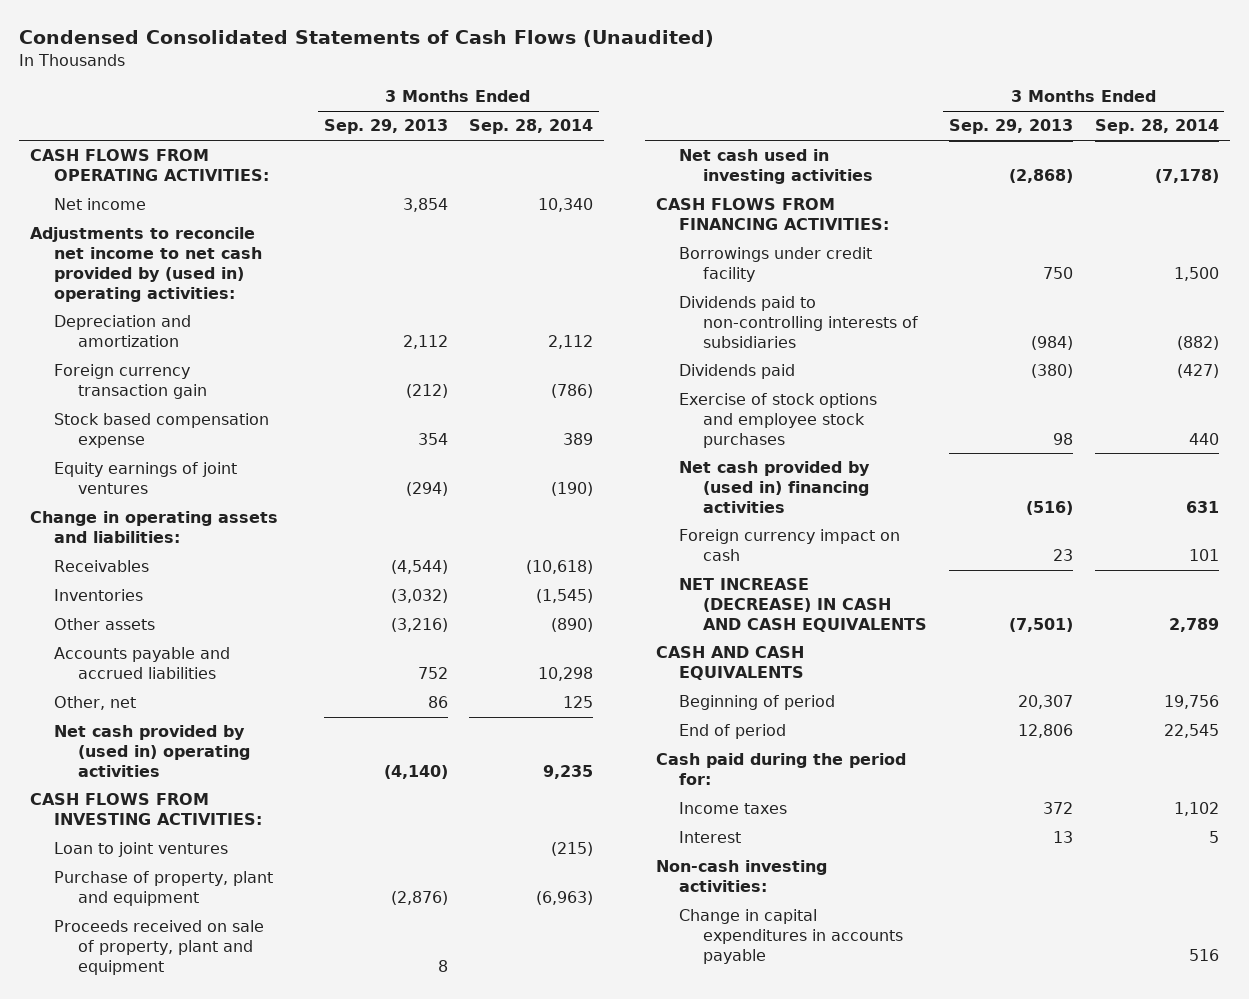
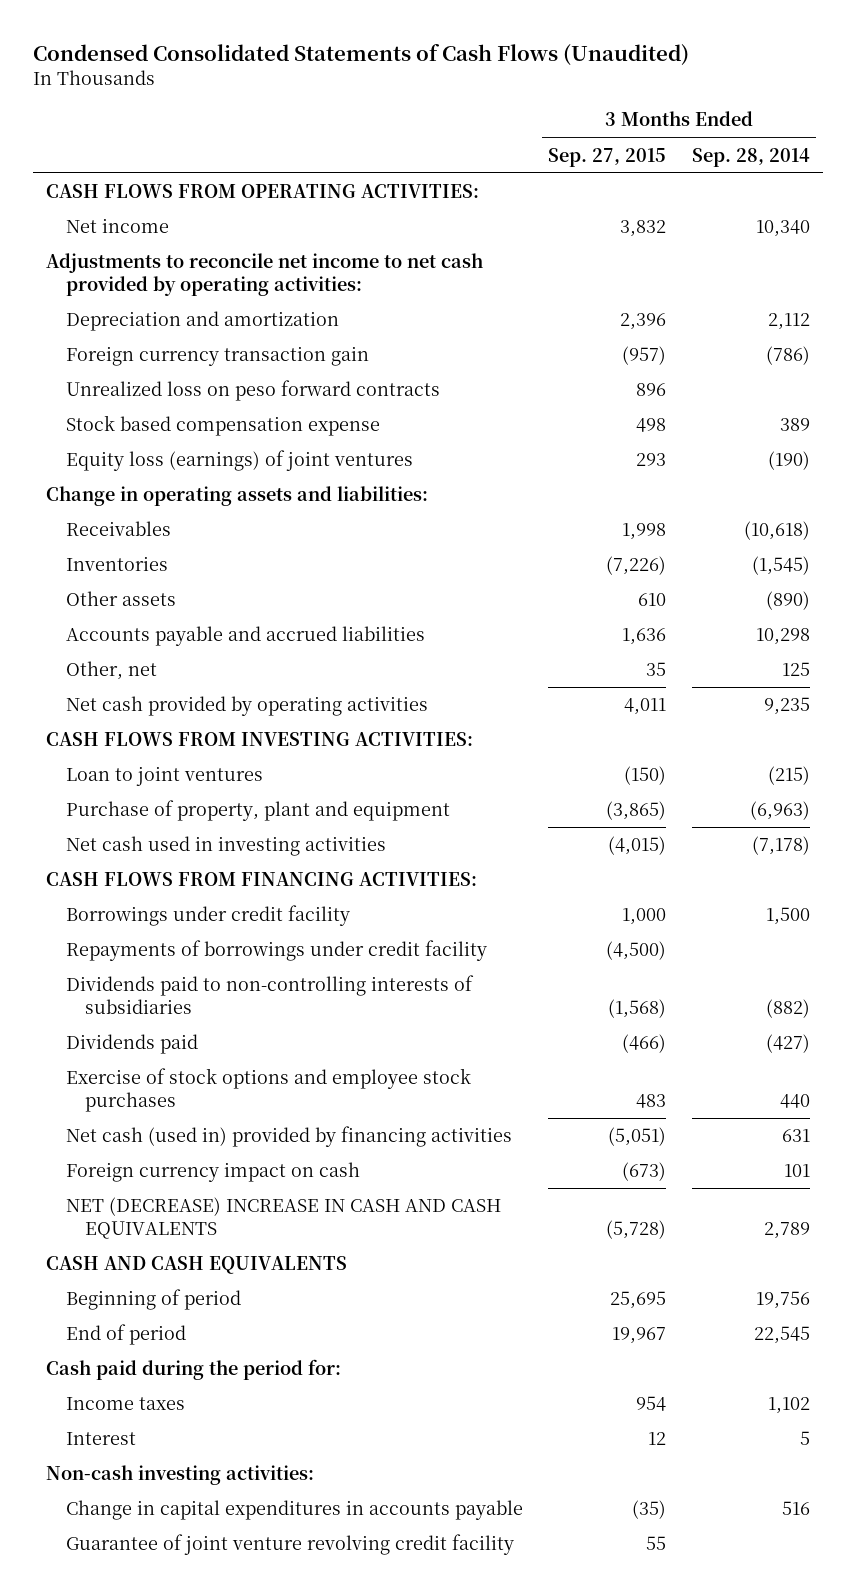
[323,119,448,135] Sep. 29, 2013 -> none
none -> [548,147,667,167] Sep. 27, 2015
[30,227,262,302] Adjustments to reconcile net income to net cash provided by (used in) operating activities: -> [45,253,483,296] Adjustments to reconcile net income to net cash provided by operating activities:
none -> [65,380,440,402] Unrealized loss on peso forward contracts
[53,462,237,495] Equity earnings of joint ventures -> [65,450,413,472] Equity loss (earnings) of joint ventures
[53,725,250,777] Net cash provided by (used in) operating activities -> [65,696,428,717] Net cash provided by operating activities
[53,920,264,975] Proceeds received on sale of property, plant and equipment -> none
none -> [65,940,487,962] Repayments of borrowings under credit facility
[679,461,871,513] Net cash provided by (used in) financing activities -> [65,1126,512,1148] Net cash (used in) provided by financing activities
[679,578,927,632] NET INCREASE (DECREASE) IN CASH AND CASH EQUIVALENTS -> [65,1197,501,1239] NET (DECREASE) INCREASE IN CASH AND CASH EQUIVALENTS
none -> [65,1534,514,1556] Guarantee of joint venture revolving credit facility

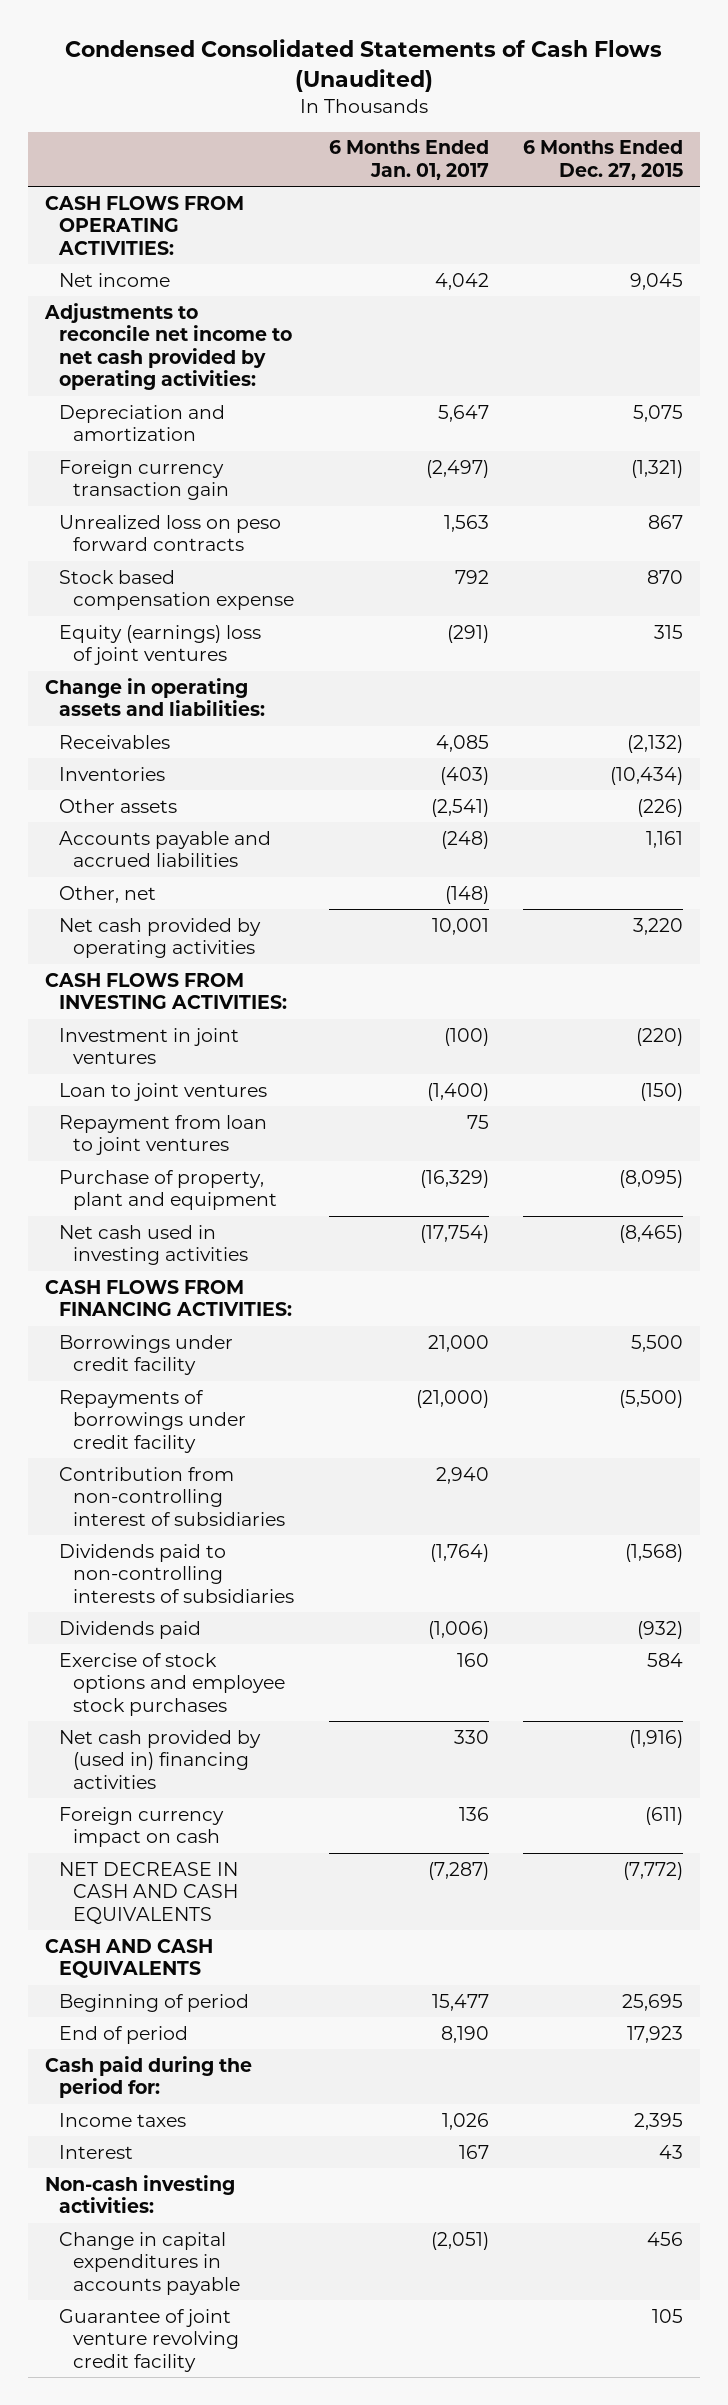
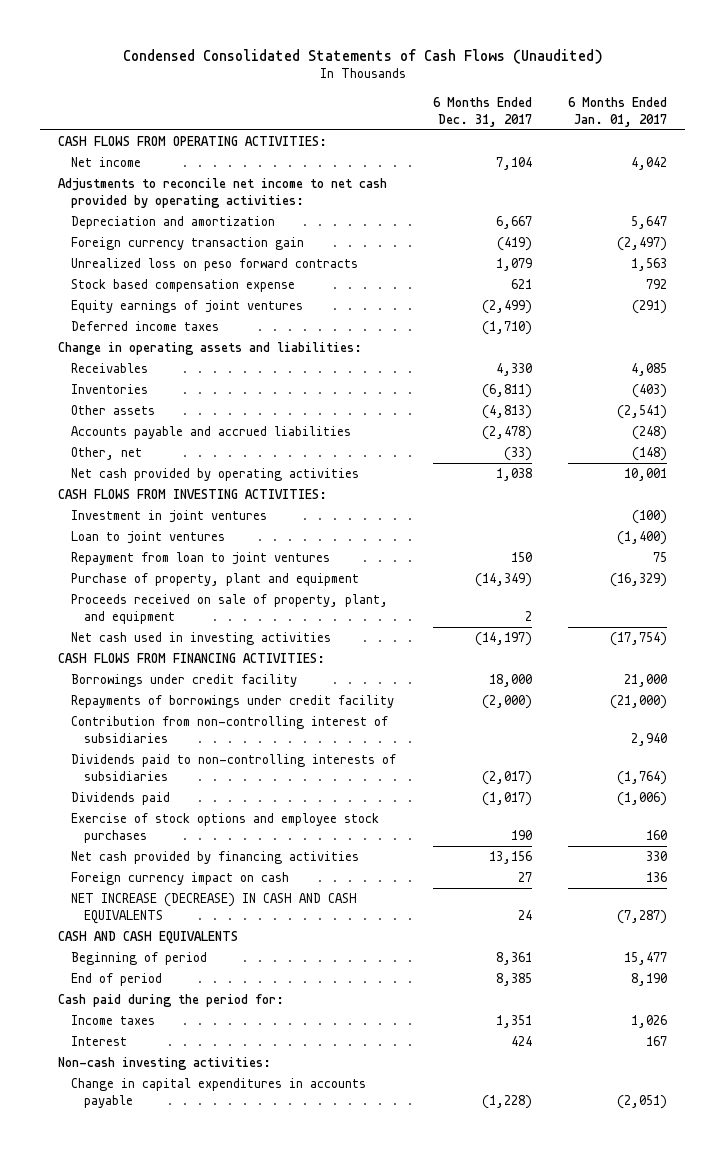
[523,140,684,180] 6 Months Ended Dec. 27, 2015 -> none
none -> [432,96,532,127] 6 Months Ended Dec. 31, 2017
[59,624,262,666] Equity (earnings) loss of joint ventures -> [71,300,304,314] Equity earnings of joint ventures
none -> [71,321,220,332] Deferred income taxes
none -> [71,594,389,624] Proceeds received on sale of property, plant, and equipment
[59,1729,262,1789] Net cash provided by (used in) financing activities -> [71,851,360,865] Net cash provided by financing activities
[59,1861,239,1924] NET DECREASE IN CASH AND CASH EQUIVALENTS -> [71,893,358,924] NET INCREASE (DECREASE) IN CASH AND CASH EQUIVALENTS
[59,2308,240,2372] Guarantee of joint venture revolving credit facility -> none

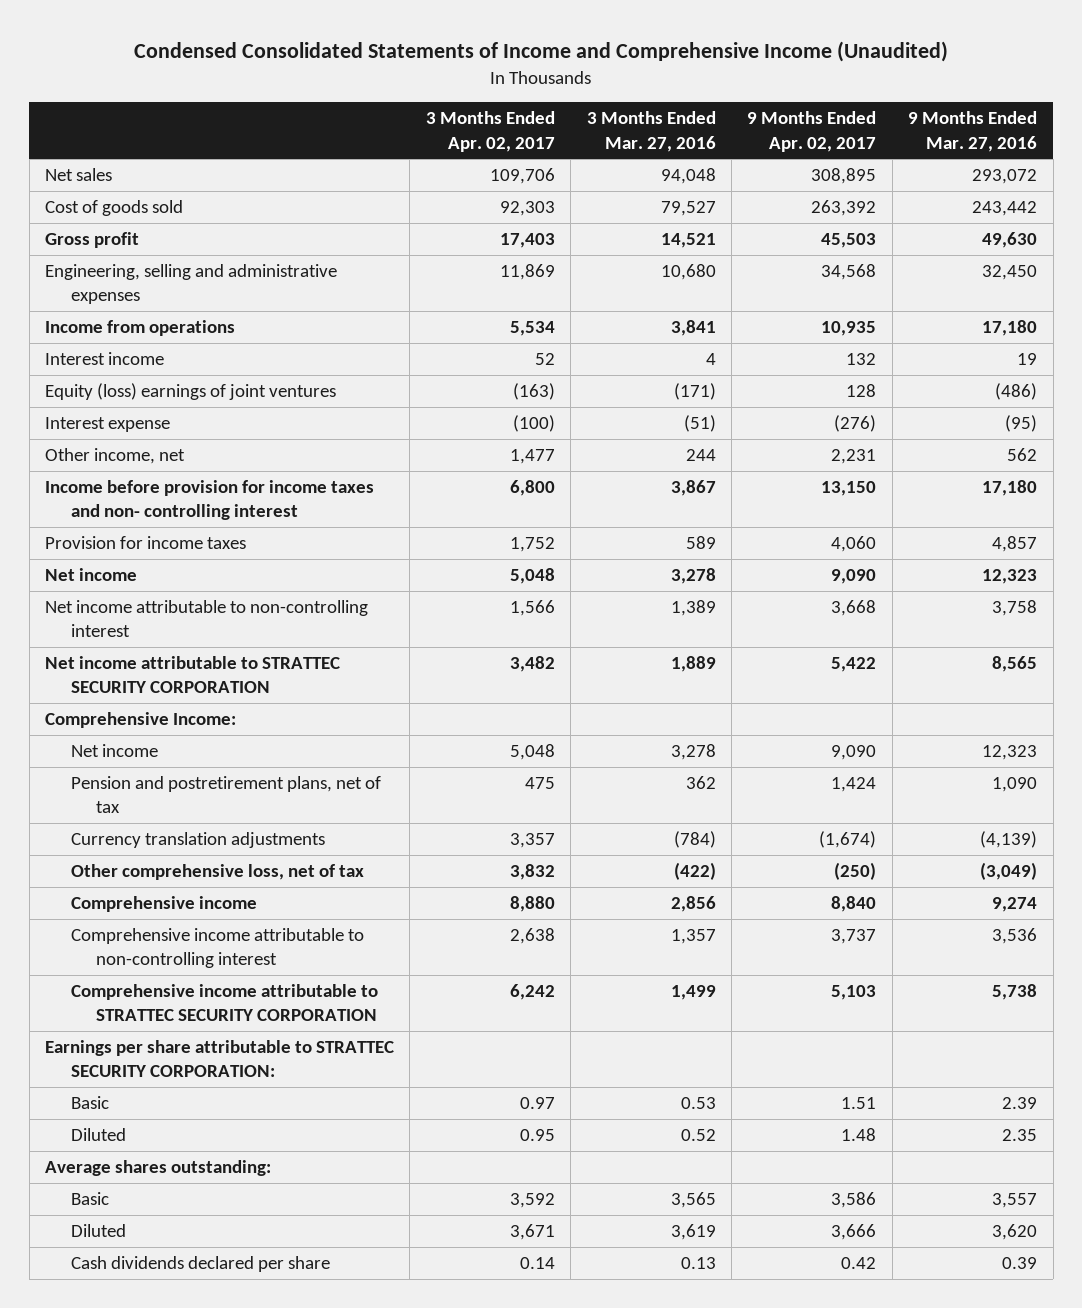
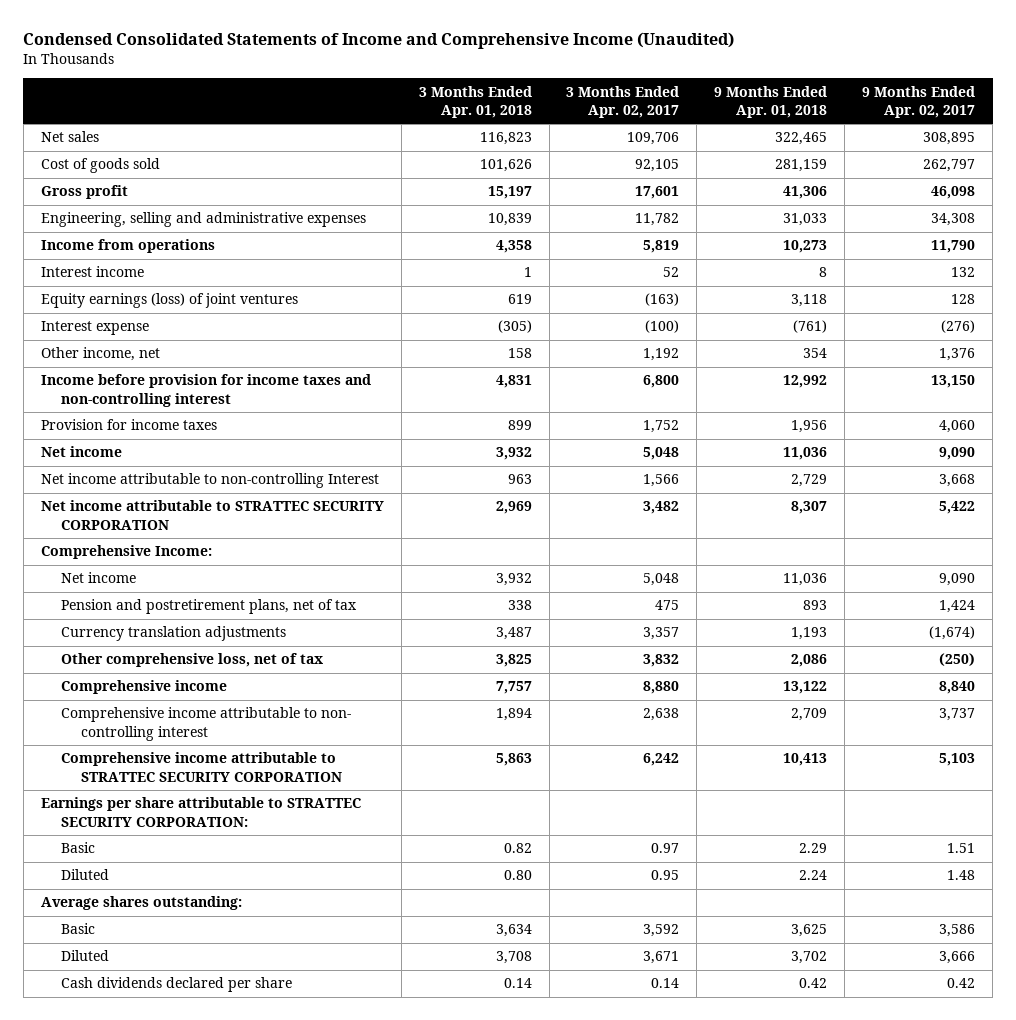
[586,111,716,152] 3 Months Ended Mar. 27, 2016 -> none
[908,111,1038,152] 9 Months Ended Mar. 27, 2016 -> none
none -> [418,85,532,119] 3 Months Ended Apr. 01, 2018
none -> [714,85,828,119] 9 Months Ended Apr. 01, 2018
[499,200,555,216] 92,303 -> [635,159,680,173] 92,105
[811,199,877,216] 263,392 -> [923,159,976,173] 262,797
[499,232,555,248] 17,403 -> [635,186,680,200] 17,601
[821,232,877,248] 45,503 -> [931,186,976,200] 46,098
[499,263,555,280] 11,869 -> [635,213,680,227] 11,782
[821,263,877,280] 34,568 -> [931,213,976,227] 34,308
[509,320,555,336] 5,534 -> [643,240,680,254] 5,819
[821,320,877,336] 10,935 -> [931,240,976,254] 11,790
[45,382,337,400] Equity (loss) earnings of joint ventures -> [40,293,298,309] Equity earnings (loss) of joint ventures
[509,448,555,464] 1,477 -> [643,348,680,362] 1,192
[831,448,877,464] 2,231 -> [939,348,976,362] 1,376
[45,479,375,521] Income before provision for income taxes and non- controlling interest -> [40,374,371,407] Income before provision for income taxes and non-controlling interest
[45,599,369,638] Net income attributable to non-controlling interest -> [40,473,379,489] Net income attributable to non-controlling Interest
[70,927,364,969] Comprehensive income attributable to non-controlling interest -> [61,707,352,741] Comprehensive income attributable to non- controlling interest

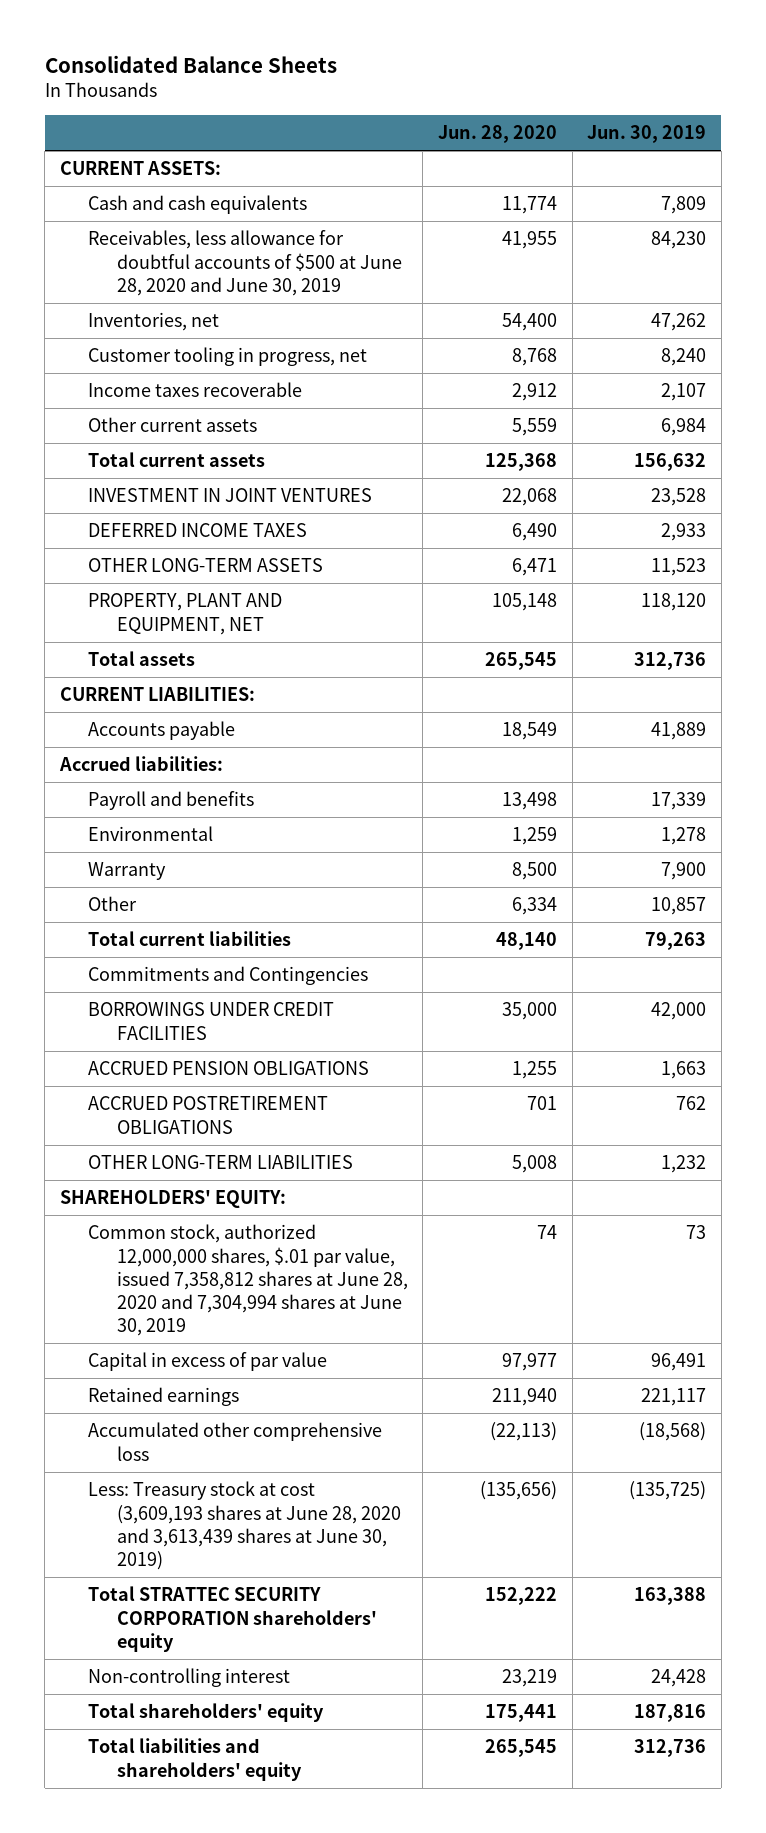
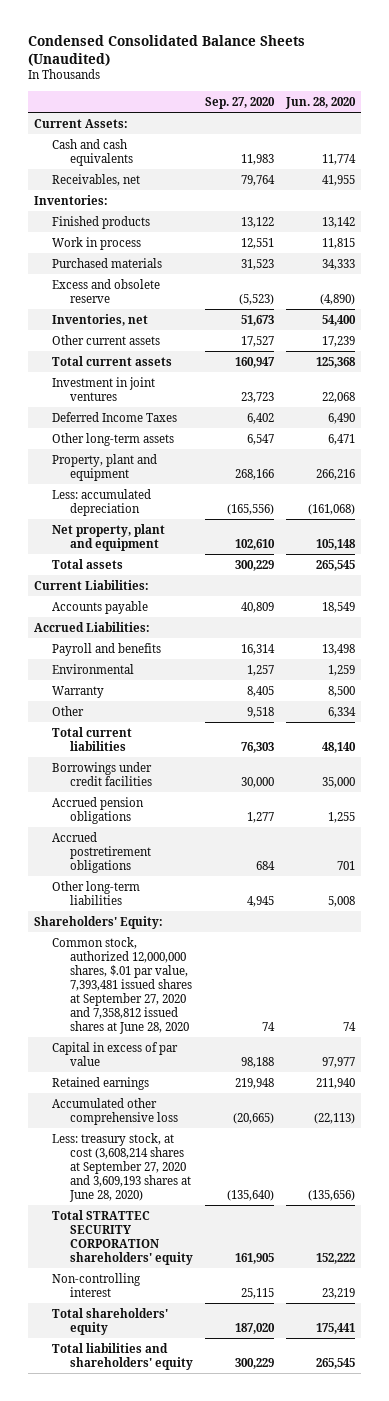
[44,54,337,73] Consolidated Balance Sheets -> [28,34,306,66] Condensed Consolidated Balance Sheets (Unaudited)
[587,125,707,144] Jun. 30, 2019 -> none
none -> [205,96,276,109] Sep. 27, 2020
[60,161,222,176] CURRENT ASSETS: -> [33,118,128,128] Current Assets:
[88,230,402,296] Receivables, less allowance for doubtful accounts of $500 at June 28, 2020 and June 30, 2019 -> [52,173,141,186] Receivables, net
none -> [33,194,108,205] Inventories:
none -> [52,215,151,229] Finished products
none -> [52,236,142,250] Work in process
none -> [52,257,163,268] Purchased materials
none -> [52,278,161,303] Excess and obsolete reserve
[88,347,368,367] Customer tooling in progress, net -> none
[88,382,303,398] Income taxes recoverable -> none
[511,418,557,437] 5,559 -> [321,335,355,347] 17,239
[88,488,373,503] INVESTMENT IN JOINT VENTURES -> [52,376,156,401] Investment in joint ventures
[88,523,308,538] DEFERRED INCOME TAXES -> [52,411,178,422] Deferred Income Taxes
[88,558,324,573] OTHER LONG-TERM ASSETS -> [52,432,175,446] Other long-term assets
none -> [52,453,158,481] Property, plant and equipment
none -> [52,488,152,516] Less: accumulated depreciation
[88,593,283,635] PROPERTY, PLANT AND EQUIPMENT, NET -> [52,523,166,551] Net property, plant and equipment
[60,687,256,702] CURRENT LIABILITIES: -> [33,579,149,590] Current Liabilities:
[59,756,224,772] Accrued liabilities: -> [33,621,150,632] Accrued Liabilities:
[88,966,369,986] Commitments and Contingencies -> none
[88,1002,335,1040] BORROWINGS UNDER CREDIT FACILITIES -> [52,761,153,786] Borrowings under credit facilities
[88,1061,370,1076] ACCRUED PENSION OBLIGATIONS -> [52,796,145,824] Accrued pension obligations
[88,1096,329,1134] ACCRUED POSTRETIREMENT OBLIGATIONS -> [52,831,152,873] Accrued postretirement obligations
[88,1155,354,1170] OTHER LONG-TERM LIABILITIES -> [52,880,141,905] Other long-term liabilities
[60,1190,287,1209] SHAREHOLDERS' EQUITY: -> [33,915,163,929] Shareholders' Equity:
[88,1224,408,1337] Common stock, authorized 12,000,000 shares, $.01 par value, issued 7,358,812 shares at June 28, 2020 and 7,304,994 shares at June 30, 2019 -> [52,936,193,1034] Common stock, authorized 12,000,000 shares, $.01 par value, 7,393,481 issued shares at September 27, 2020 and 7,358,812 issued shares at June 28, 2020
[88,1481,401,1571] Less: Treasury stock at cost (3,609,193 shares at June 28, 2020 and 3,613,439 shares at June 30, 2019) -> [52,1132,192,1202] Less: treasury stock, at cost (3,608,214 shares at September 27, 2020 and 3,609,193 shares at June 28, 2020)

